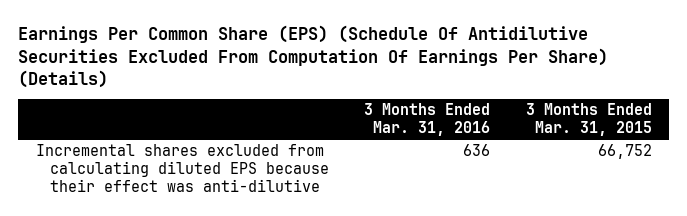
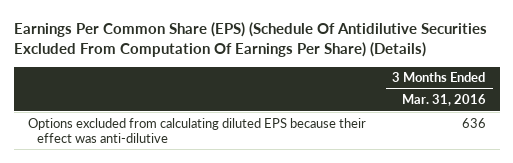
[525,103,652,137] 3 Months Ended Mar. 31, 2015 -> none
[35,144,329,193] Incremental shares excluded from calculating diluted EPS because their effect was anti-dilutive -> [27,117,366,143] Options excluded from calculating diluted EPS because their effect was anti-dilutive

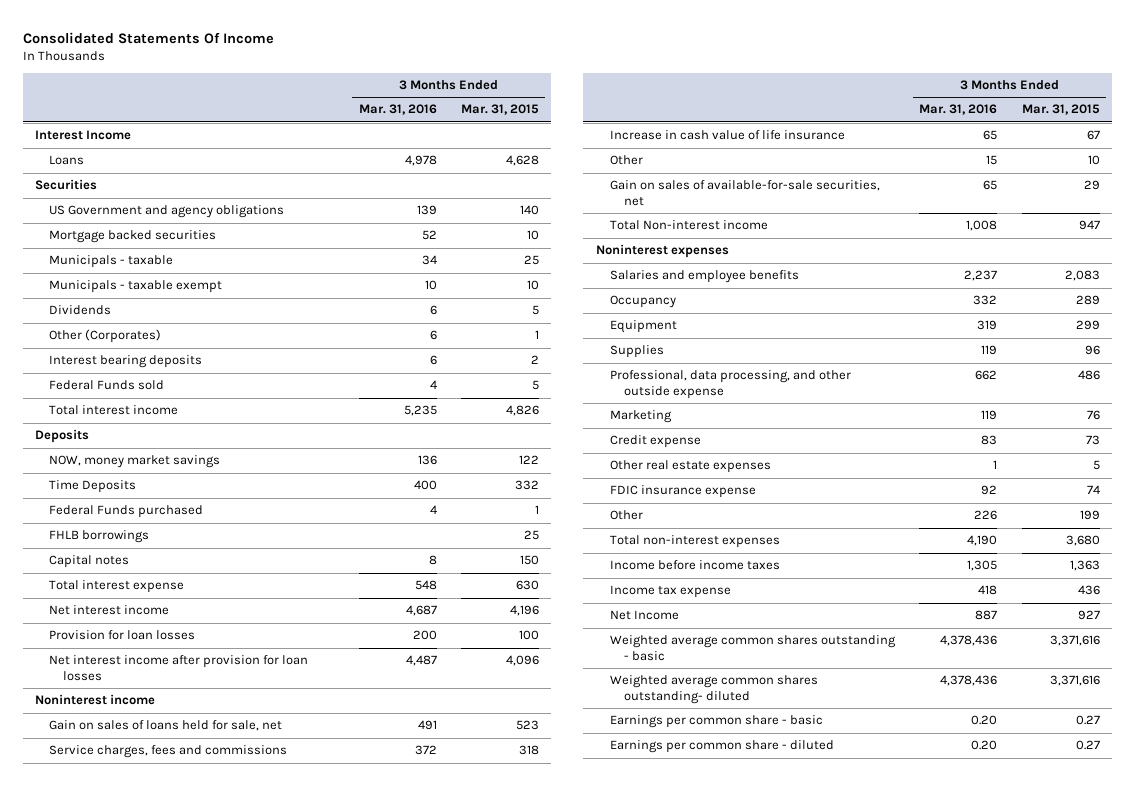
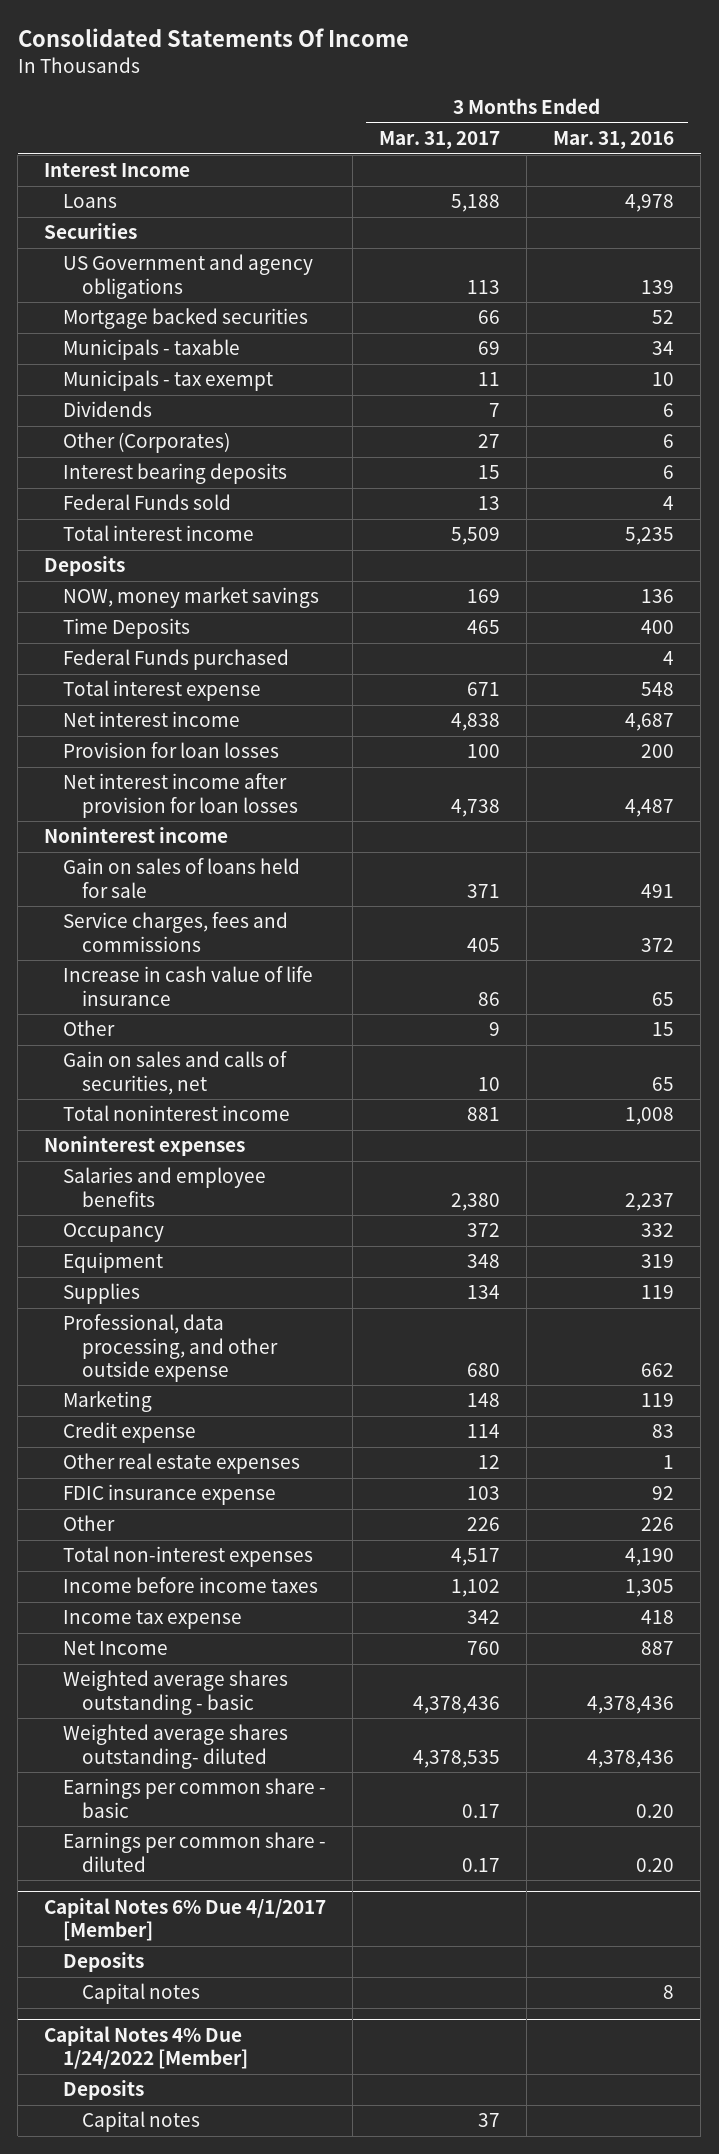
[461,104,540,116] Mar. 31, 2015 -> none
none -> [379,131,501,150] Mar. 31, 2017
[49,280,223,294] Municipals - taxable exempt -> [63,370,274,392] Municipals - tax exempt
[49,530,150,544] FHLB borrowings -> none
[49,555,130,569] Capital notes -> none
[49,720,283,732] Gain on sales of loans held for sale, net -> [63,858,301,898] Gain on sales of loans held for sale
[609,180,880,206] Gain on sales of available-for-sale securities, net -> [63,1051,288,1095] Gain on sales and calls of securities, net
[609,220,768,231] Total Non-interest income -> [63,1105,291,1122] Total noninterest income
[609,635,896,661] Weighted average common shares outstanding - basic -> [63,1670,289,1715] Weighted average shares outstanding - basic
[609,675,818,704] Weighted average common shares outstanding- diluted -> [63,1724,289,1769] Weighted average shares outstanding- diluted
none -> [44,1897,327,1942] Capital Notes 6% Due 4/1/2017 [Member]
none -> [63,1952,145,1973] Deposits
none -> [81,1983,200,2005] Capital notes
none -> [44,2025,249,2070] Capital Notes 4% Due 1/24/2022 [Member]
none -> [63,2080,145,2101] Deposits
none -> [81,2111,200,2133] Capital notes

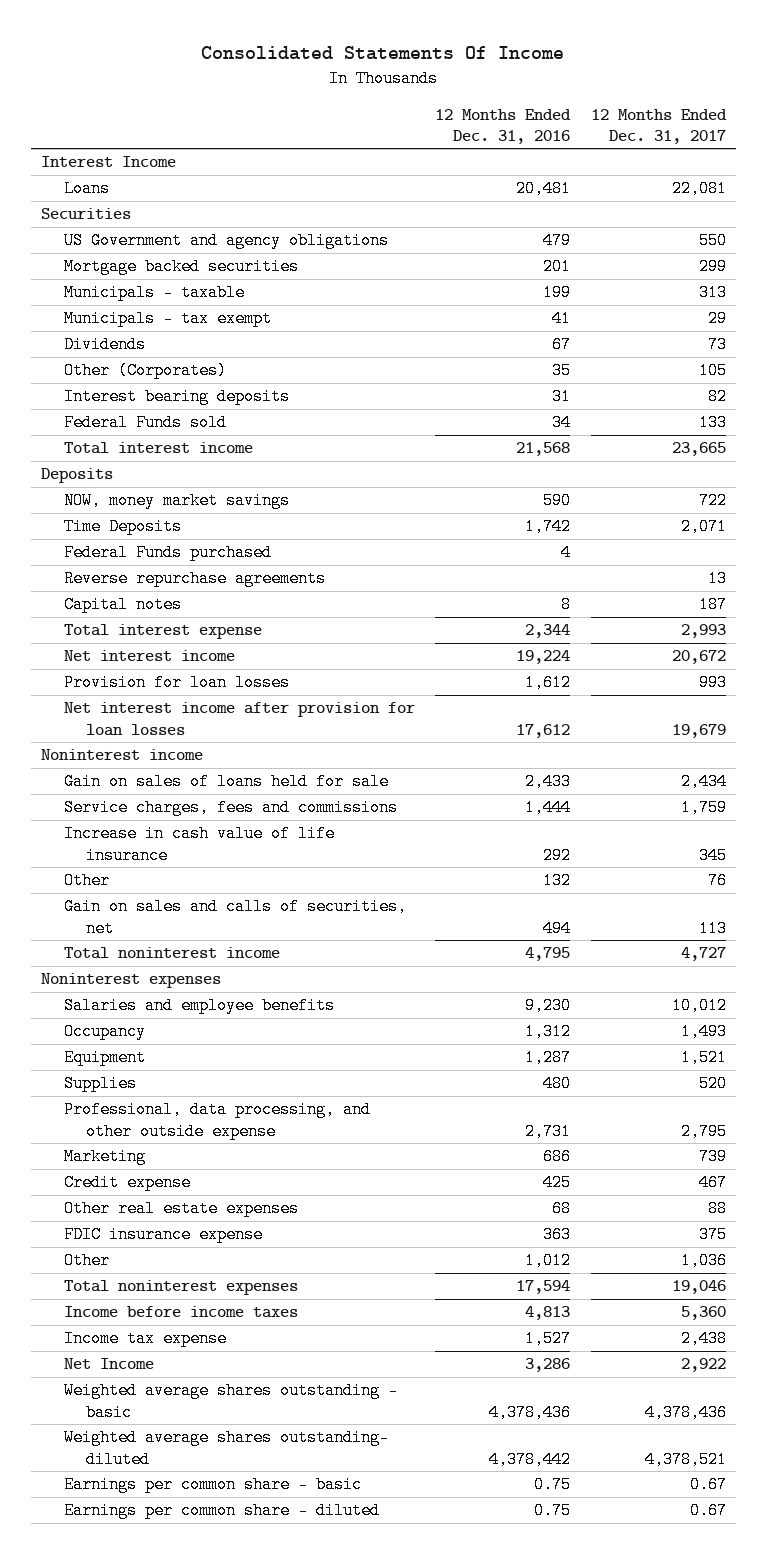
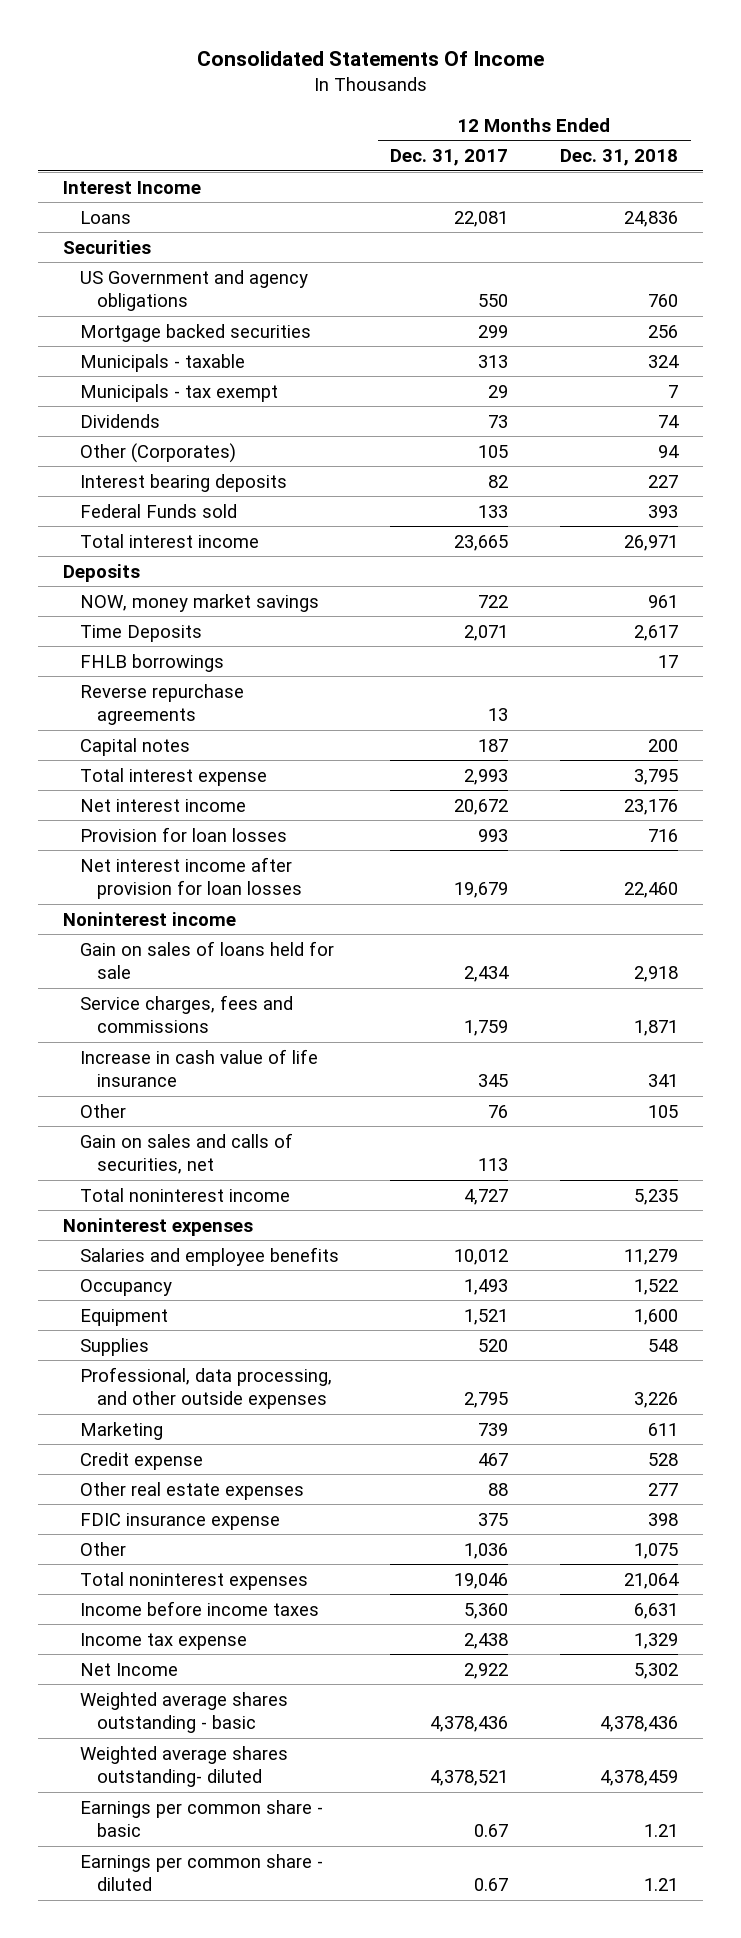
[435,108,572,144] 12 Months Ended Dec. 31, 2016 -> none
none -> [559,149,678,167] Dec. 31, 2018
[63,544,272,562] Federal Funds purchased -> none
none -> [79,653,224,672] FHLB borrowings
[63,1101,371,1140] Professional, data processing, and other outside expense -> [79,1366,332,1409] Professional, data processing, and other outside expenses

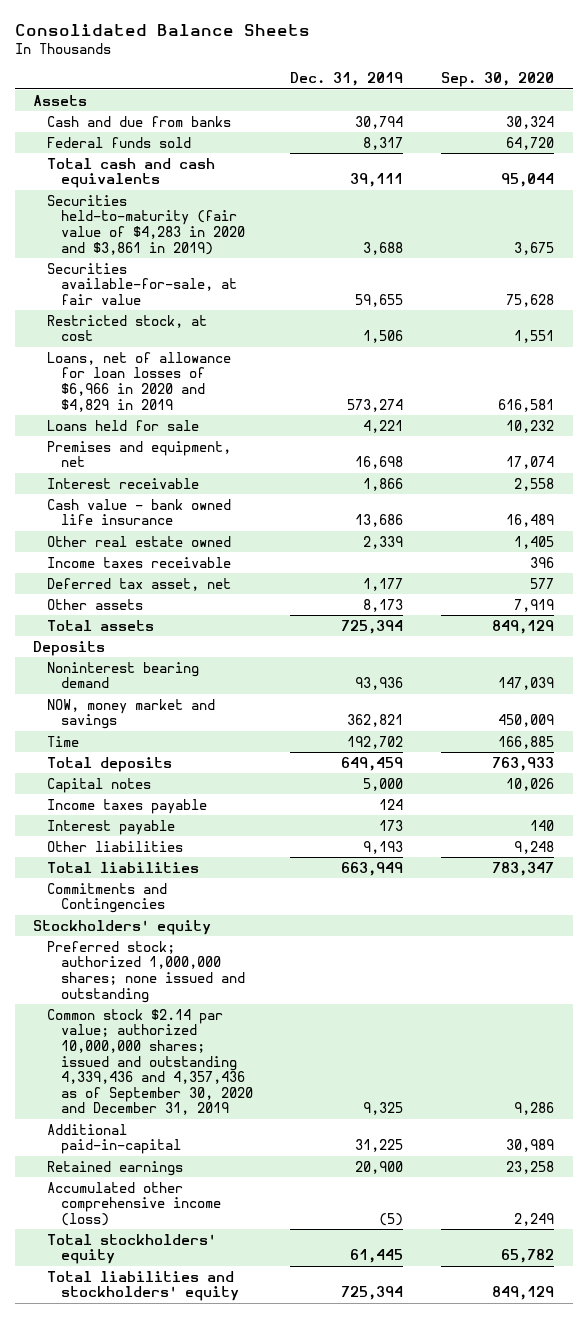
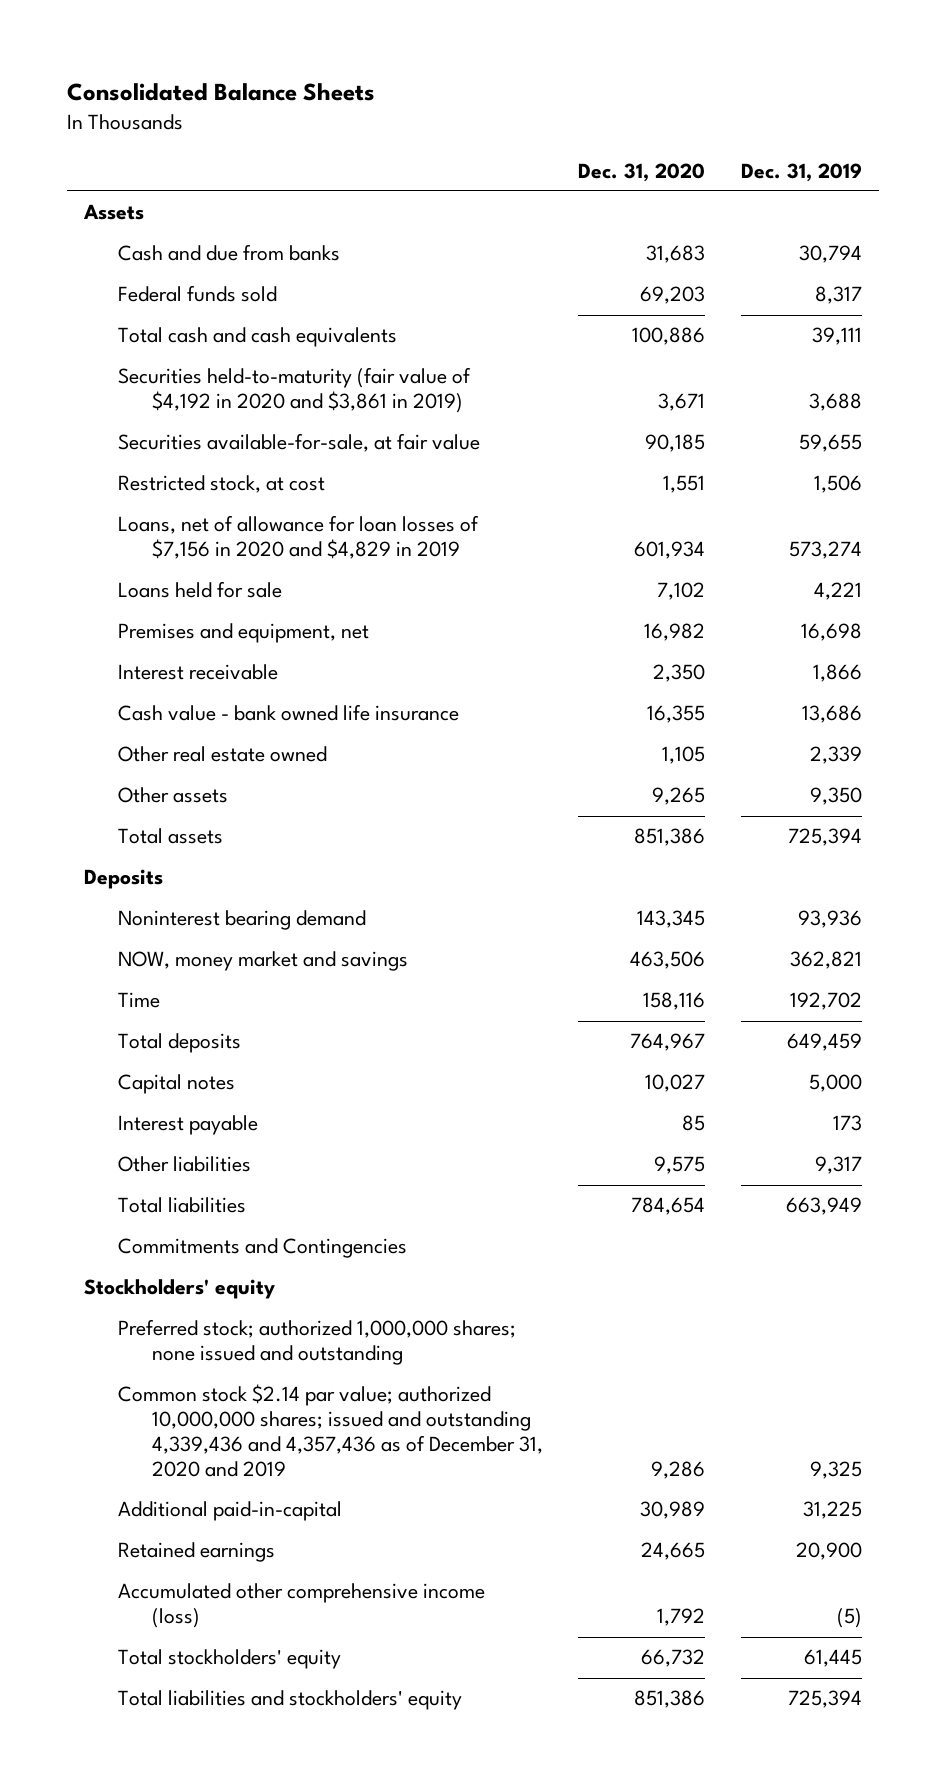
[440,72,554,88] Sep. 30, 2020 -> none
none -> [578,162,706,182] Dec. 31, 2020
[47,194,246,255] Securities held-to-maturity (fair value of $4,283 in 2020 and $3,861 in 2019) -> [118,367,472,414] Securities held-to-maturity (fair value of $4,192 in 2020 and $3,861 in 2019)
[47,351,232,412] Loans, net of allowance for loan losses of $6,966 in 2020 and $4,829 in 2019 -> [118,515,480,560] Loans, net of allowance for loan losses of $7,156 in 2020 and $4,829 in 2019
[47,556,232,568] Income taxes receivable -> none
[47,577,232,591] Deferred tax asset, net -> none
[363,598,404,612] 8,173 -> [809,787,862,806] 9,350
[47,798,208,814] Income taxes payable -> none
[363,840,404,854] 9,193 -> [814,1156,862,1175] 9,317
[47,1008,254,1116] Common stock $2.14 par value; authorized 10,000,000 shares; issued and outstanding 4,339,436 and 4,357,436 as of September 30, 2020 and December 31, 2019 -> [118,1384,544,1477] Common stock $2.14 par value; authorized 10,000,000 shares; issued and outstanding 4,339,436 and 4,357,436 as of December 31, 2020 and 2019

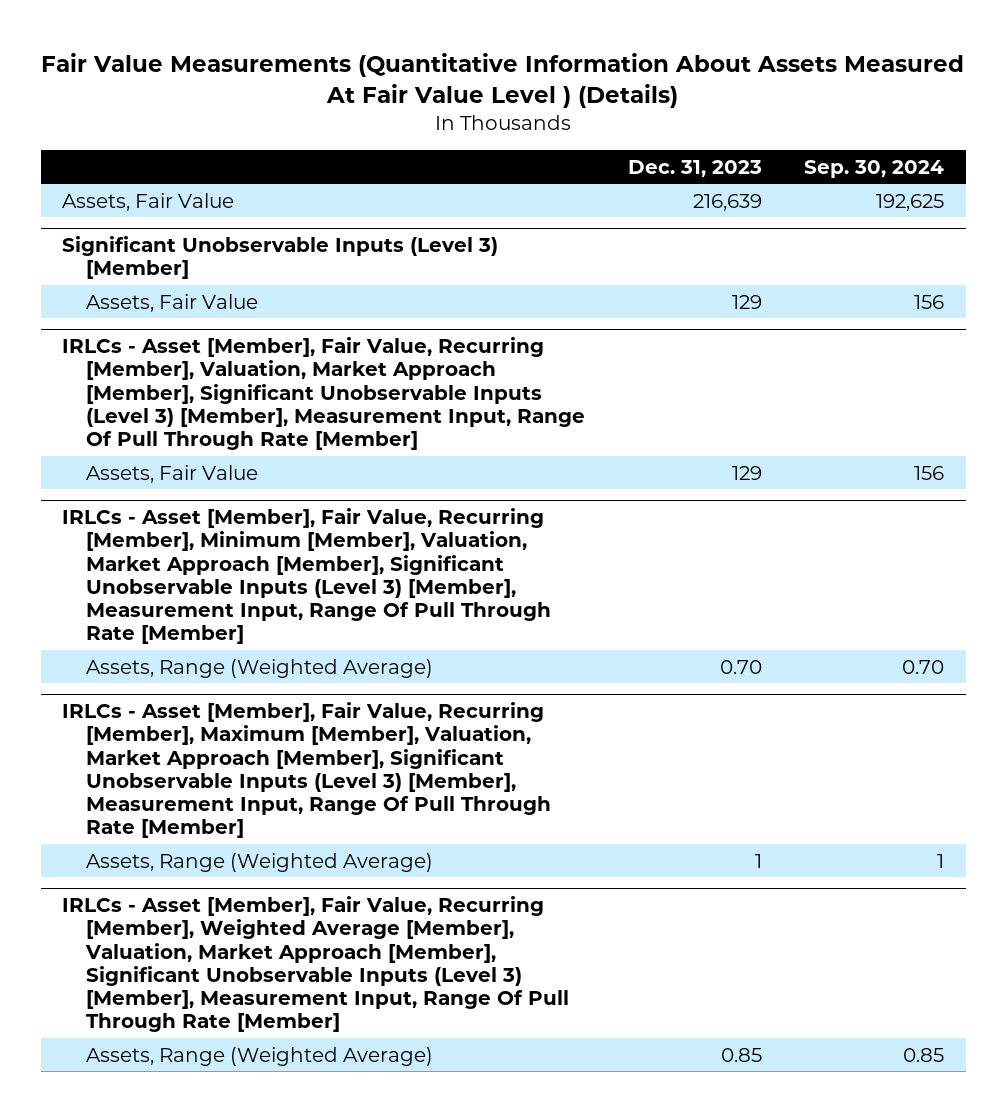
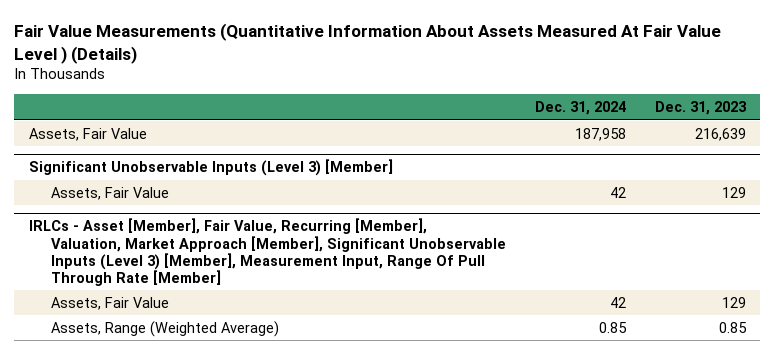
[804,159,945,178] Sep. 30, 2024 -> none
none -> [535,101,627,116] Dec. 31, 2024
[62,508,552,645] IRLCs - Asset [Member], Fair Value, Recurring [Member], Minimum [Member], Valuation, Market Approach [Member], Significant Unobservable Inputs (Level 3) [Member], Measurement Input, Range Of Pull Through Rate [Member] -> none
[86,658,434,678] Assets, Range (Weighted Average) -> none
[62,702,552,839] IRLCs - Asset [Member], Fair Value, Recurring [Member], Maximum [Member], Valuation, Market Approach [Member], Significant Unobservable Inputs (Level 3) [Member], Measurement Input, Range Of Pull Through Rate [Member] -> none
[86,852,434,872] Assets, Range (Weighted Average) -> none
[62,896,570,1033] IRLCs - Asset [Member], Fair Value, Recurring [Member], Weighted Average [Member], Valuation, Market Approach [Member], Significant Unobservable Inputs (Level 3) [Member], Measurement Input, Range Of Pull Through Rate [Member] -> none

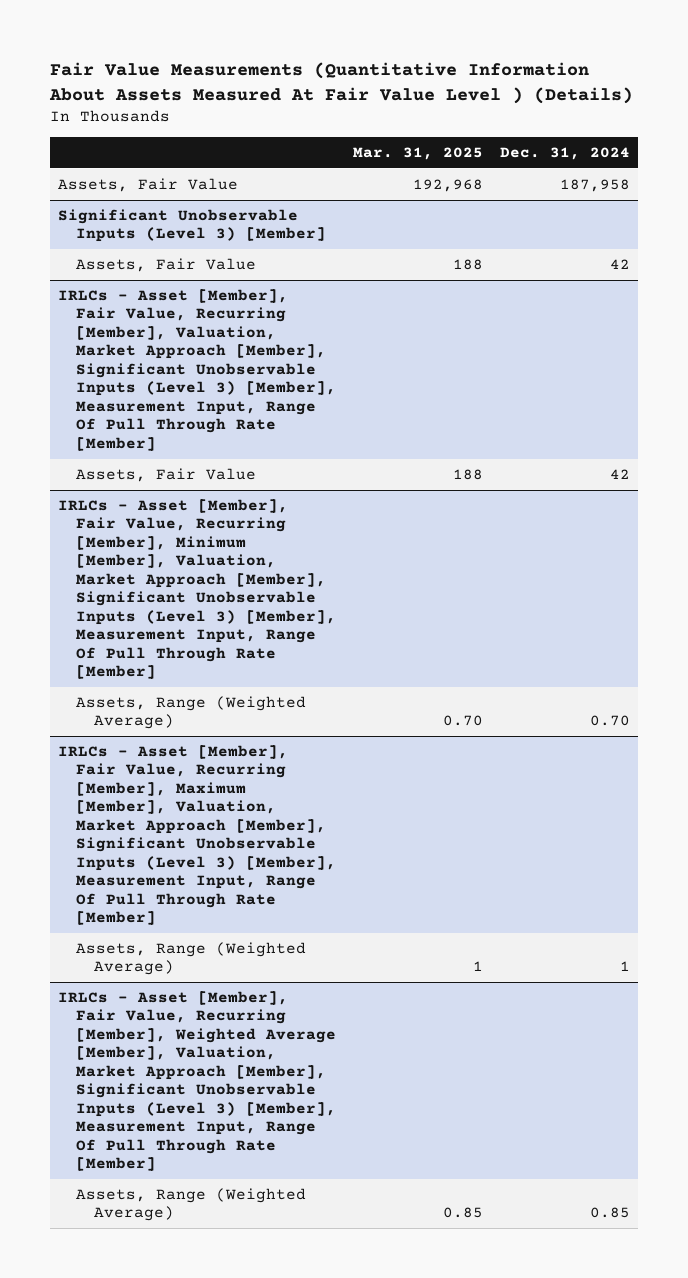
[655,101,748,116] Dec. 31, 2023 -> none
none -> [353,147,484,161] Mar. 31, 2025
none -> [58,498,337,680] IRLCs - Asset [Member], Fair Value, Recurring [Member], Minimum [Member], Valuation, Market Approach [Member], Significant Unobservable Inputs (Level 3) [Member], Measurement Input, Range Of Pull Through Rate [Member]
none -> [76,695,307,730] Assets, Range (Weighted Average)
none -> [58,744,337,926] IRLCs - Asset [Member], Fair Value, Recurring [Member], Maximum [Member], Valuation, Market Approach [Member], Significant Unobservable Inputs (Level 3) [Member], Measurement Input, Range Of Pull Through Rate [Member]
none -> [76,941,307,976] Assets, Range (Weighted Average)
none -> [58,990,337,1172] IRLCs - Asset [Member], Fair Value, Recurring [Member], Weighted Average [Member], Valuation, Market Approach [Member], Significant Unobservable Inputs (Level 3) [Member], Measurement Input, Range Of Pull Through Rate [Member]

